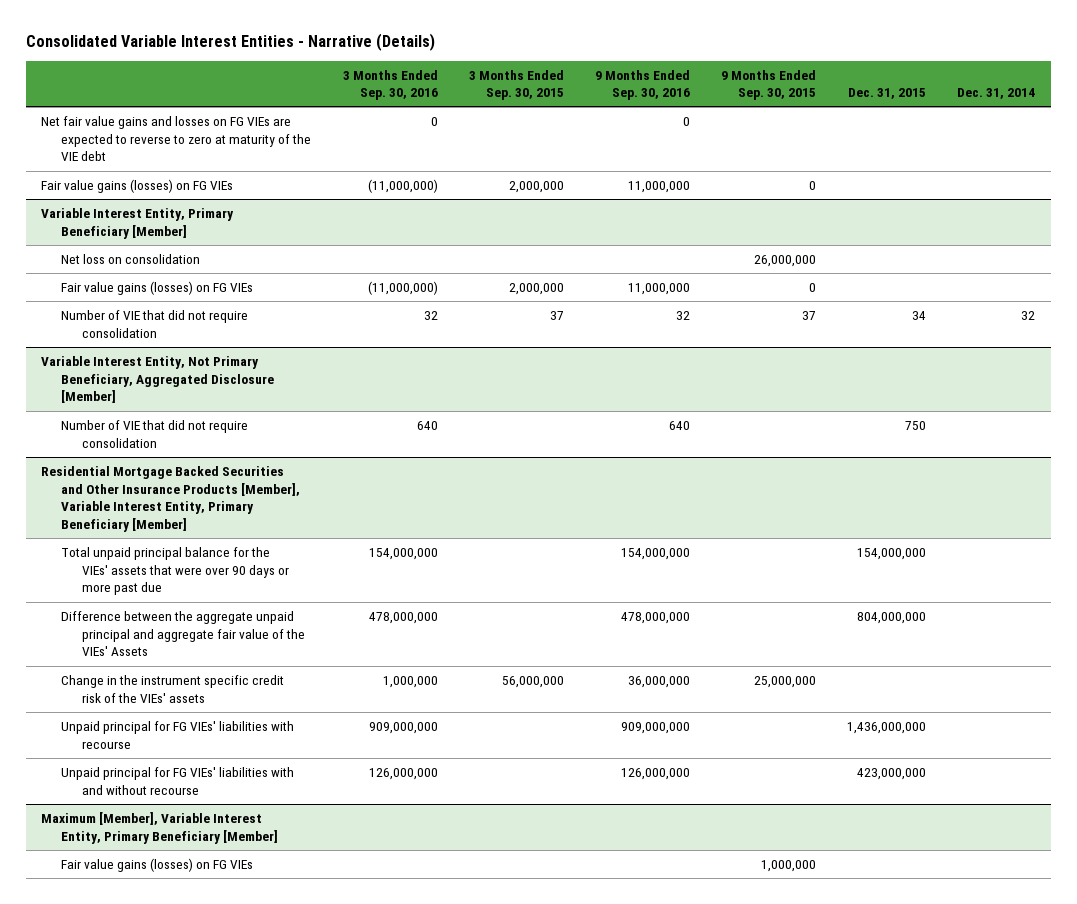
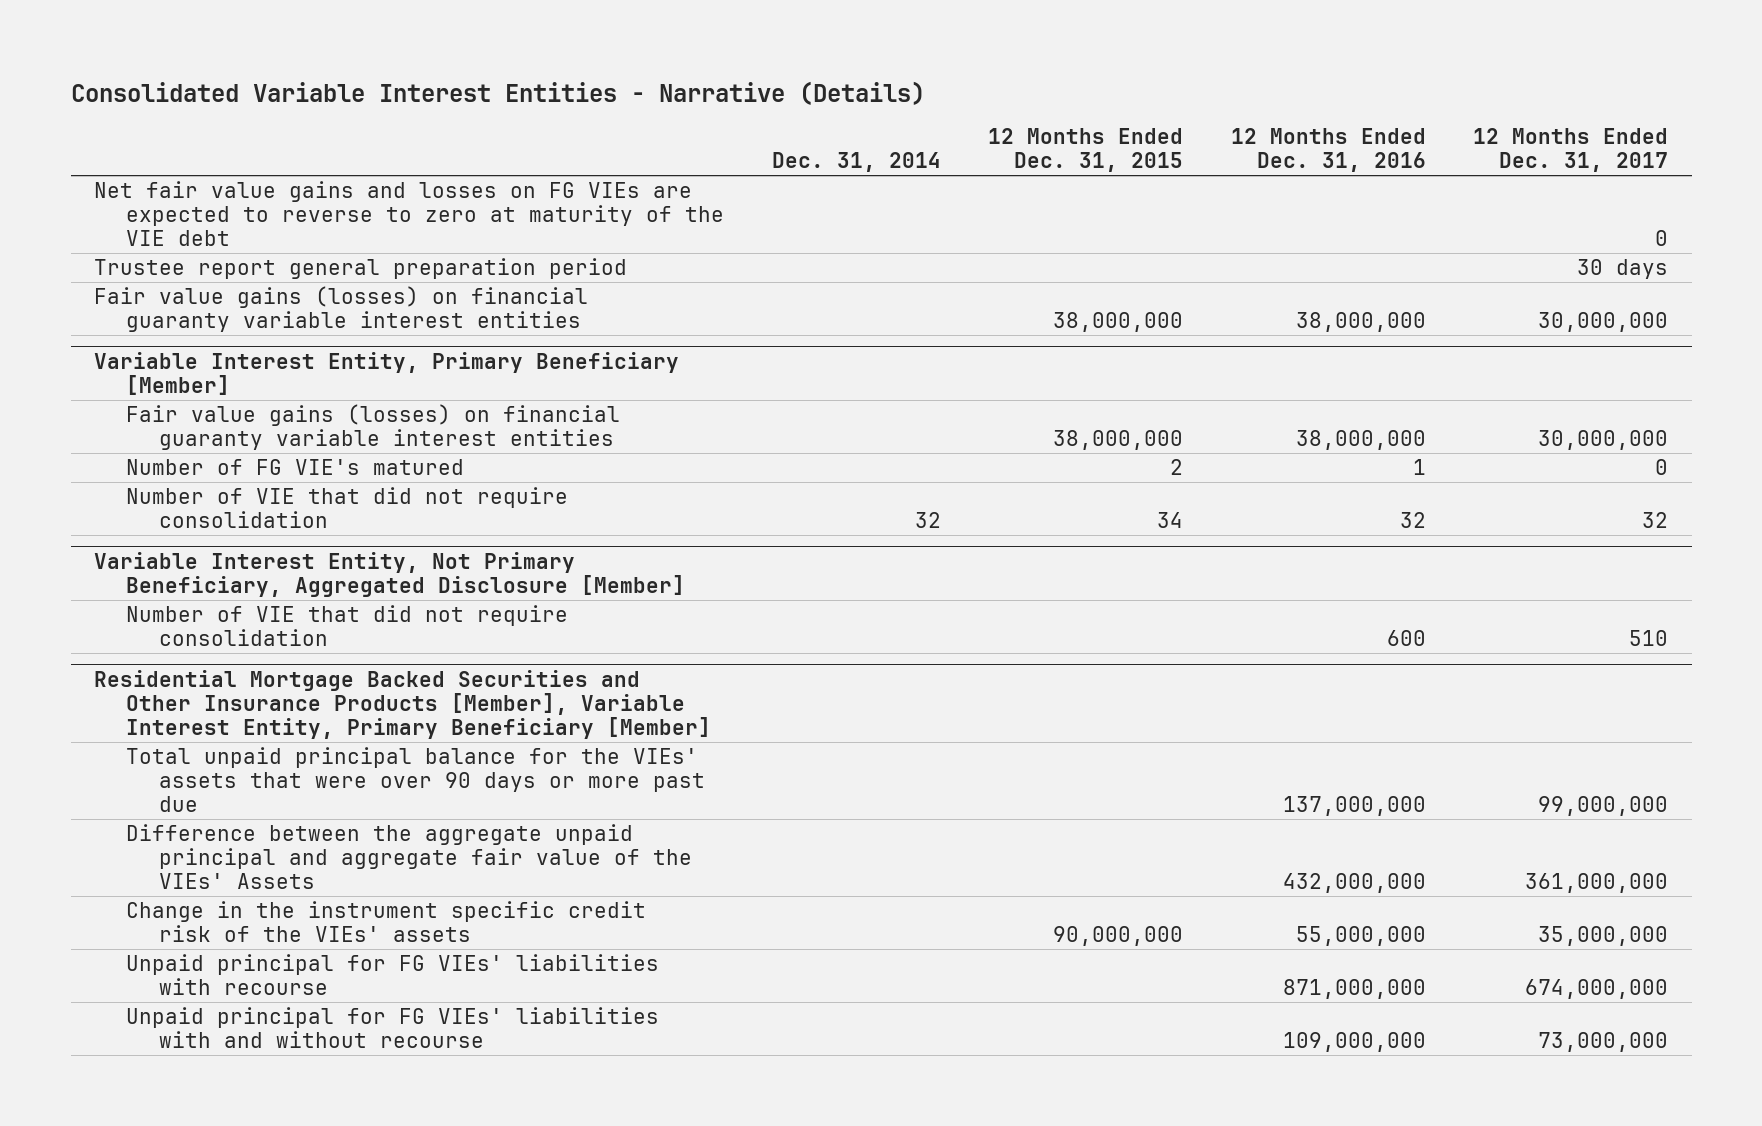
[342,69,438,101] 3 Months Ended Sep. 30, 2016 -> none
[468,69,564,101] 3 Months Ended Sep. 30, 2015 -> none
[594,69,690,101] 9 Months Ended Sep. 30, 2016 -> none
[721,69,817,101] 9 Months Ended Sep. 30, 2015 -> none
[848,88,927,100] Dec. 31, 2015 -> none
none -> [988,128,1184,173] 12 Months Ended Dec. 31, 2015
none -> [1230,128,1426,173] 12 Months Ended Dec. 31, 2016
none -> [1472,128,1668,173] 12 Months Ended Dec. 31, 2017
none -> [94,257,628,279] Trustee report general preparation period
[41,178,234,193] Fair value gains (losses) on FG VIEs -> [94,285,589,332] Fair value gains (losses) on financial guaranty variable interest entities
[61,253,201,264] Net loss on consolidation -> none
[61,280,254,295] Fair value gains (losses) on FG VIEs -> [126,403,621,450] Fair value gains (losses) on financial guaranty variable interest entities
none -> [126,458,465,475] Number of FG VIE's matured
[41,811,279,844] Maximum [Member], Variable Interest Entity, Primary Beneficiary [Member] -> none
[61,857,254,872] Fair value gains (losses) on FG VIEs -> none

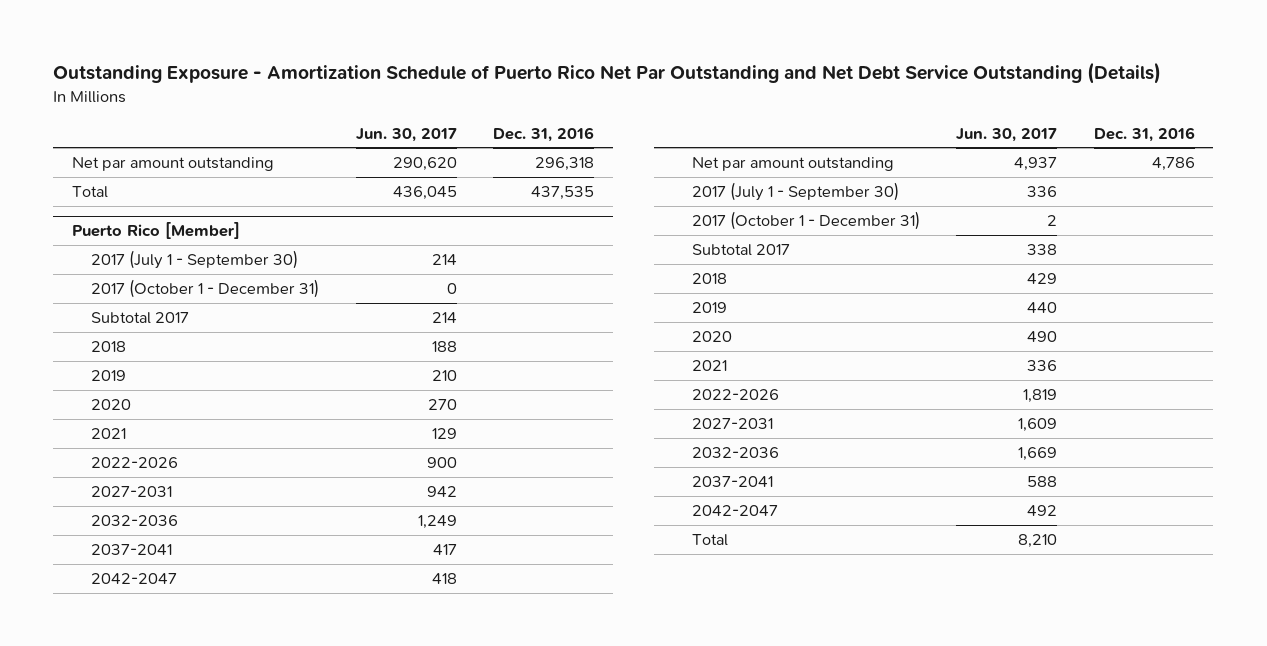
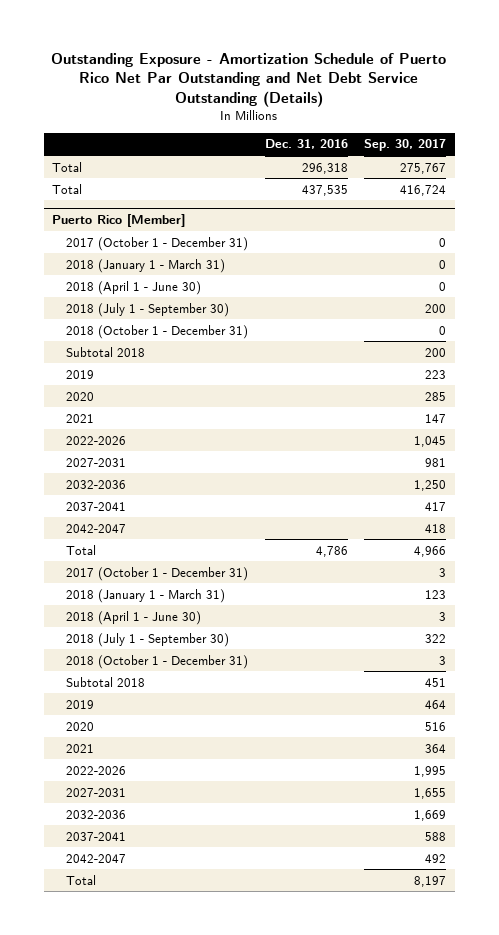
[355,127,457,142] Jun. 30, 2017 -> none
none -> [364,139,447,152] Sep. 30, 2017
[71,157,274,172] Net par amount outstanding -> [52,161,83,172] Total
[90,250,298,270] 2017 (July 1 - September 30) -> none
[90,312,189,325] Subtotal 2017 -> none
none -> [66,258,226,273] 2018 (January 1 - March 31)
none -> [66,280,202,295] 2018 (April 1 - June 30)
none -> [66,302,230,317] 2018 (July 1 - September 30)
none -> [66,324,249,339] 2018 (October 1 - December 31)
[90,341,126,353] 2018 -> [66,346,146,357] Subtotal 2018
[691,182,899,202] 2017 (July 1 - September 30) -> none
[691,157,894,172] Net par amount outstanding -> [66,544,97,555] Total
[691,244,790,257] Subtotal 2017 -> none
none -> [66,588,226,603] 2018 (January 1 - March 31)
none -> [66,610,202,625] 2018 (April 1 - June 30)
none -> [66,632,230,647] 2018 (July 1 - September 30)
none -> [66,654,249,669] 2018 (October 1 - December 31)
[691,273,727,285] 2018 -> [66,676,146,687] Subtotal 2018

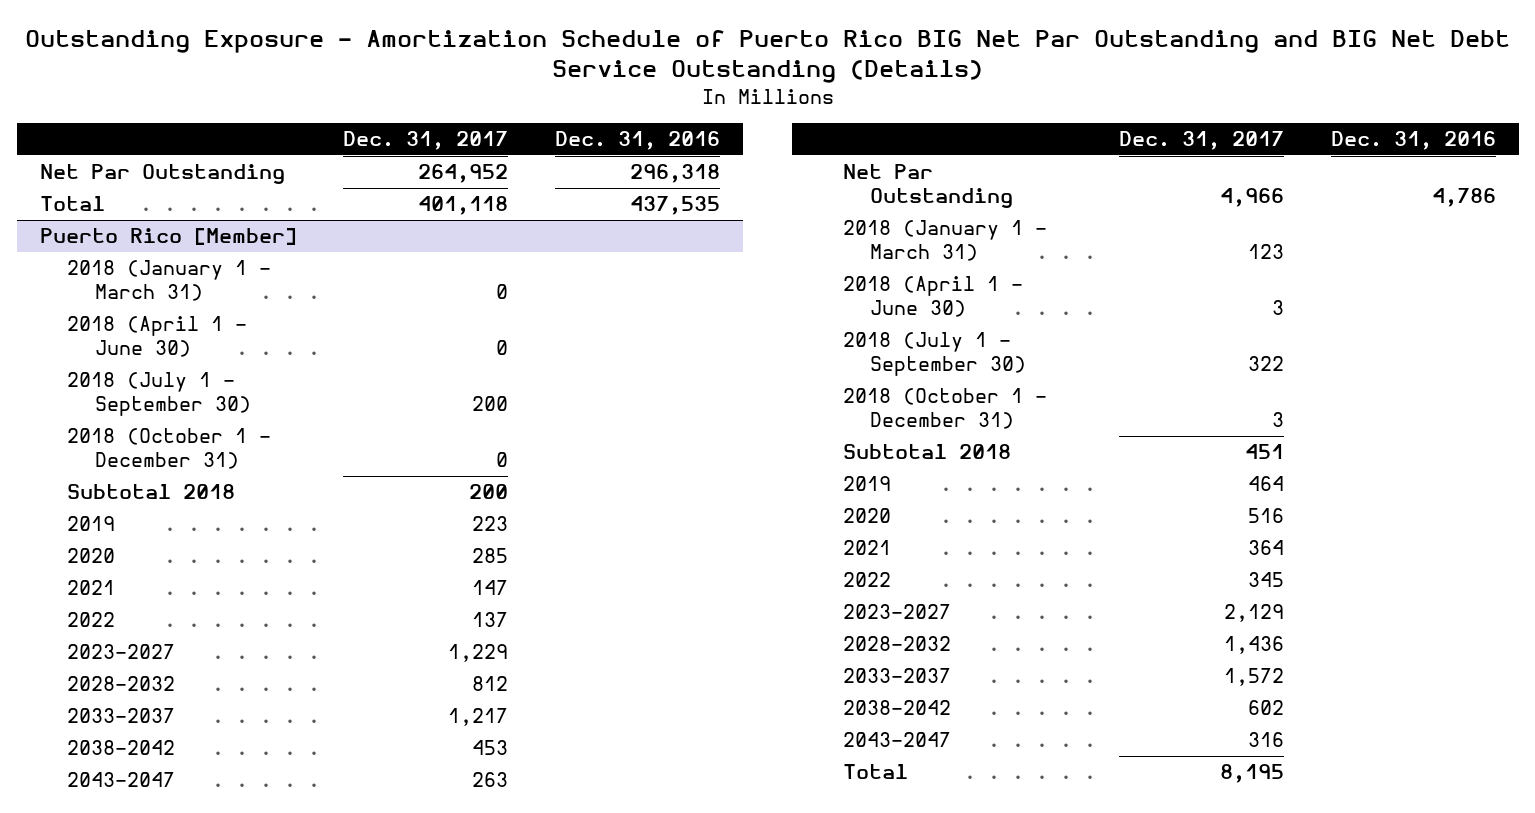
[51,52,447,107] Outstanding Exposure - Amortization Schedule of Puerto Rico Net Par Outstanding and Net Debt Service Outstanding (Details) -> [24,29,1510,84] Outstanding Exposure - Amortization Schedule of Puerto Rico BIG Net Par Outstanding and BIG Net Debt Service Outstanding (Details)
[364,139,447,152] Sep. 30, 2017 -> none
none -> [343,131,509,151] Dec. 31, 2017
[52,161,83,172] Total -> [39,164,285,185] Net Par Outstanding
[66,236,249,251] 2017 (October 1 - December 31) -> none
[66,523,127,533] 2042-2047 -> none
[66,566,249,581] 2017 (October 1 - December 31) -> none
none -> [67,612,116,628] 2022
[66,435,127,445] 2022-2026 -> [67,644,176,660] 2023-2027
[66,457,127,467] 2027-2031 -> [67,676,176,692] 2028-2032
[66,479,127,489] 2032-2036 -> [67,708,176,724] 2033-2037
[66,501,127,511] 2037-2041 -> [67,740,176,756] 2038-2042
none -> [67,772,176,788] 2043-2047
[66,544,97,555] Total -> [842,164,1014,209] Net Par Outstanding
[66,853,127,863] 2042-2047 -> none
none -> [842,572,891,588] 2022
[66,765,127,775] 2022-2026 -> [842,604,951,620] 2023-2027
[66,787,127,797] 2027-2031 -> [842,636,951,652] 2028-2032
[66,809,127,819] 2032-2036 -> [842,668,951,684] 2033-2037
[66,831,127,841] 2037-2041 -> [842,700,951,716] 2038-2042
none -> [842,732,951,748] 2043-2047

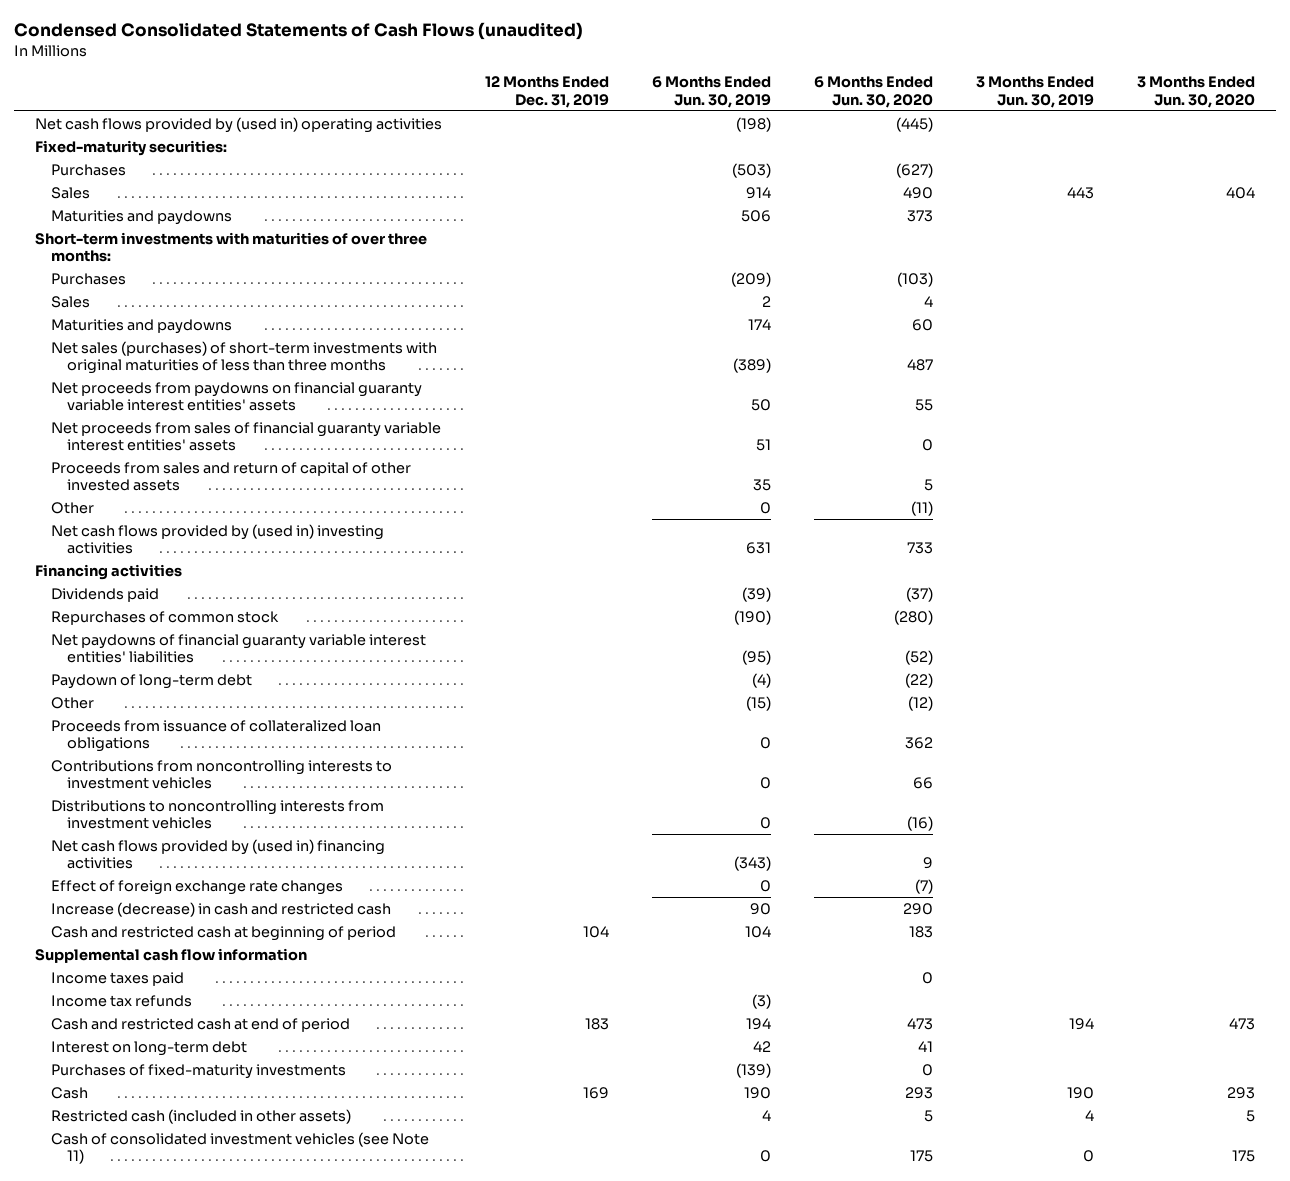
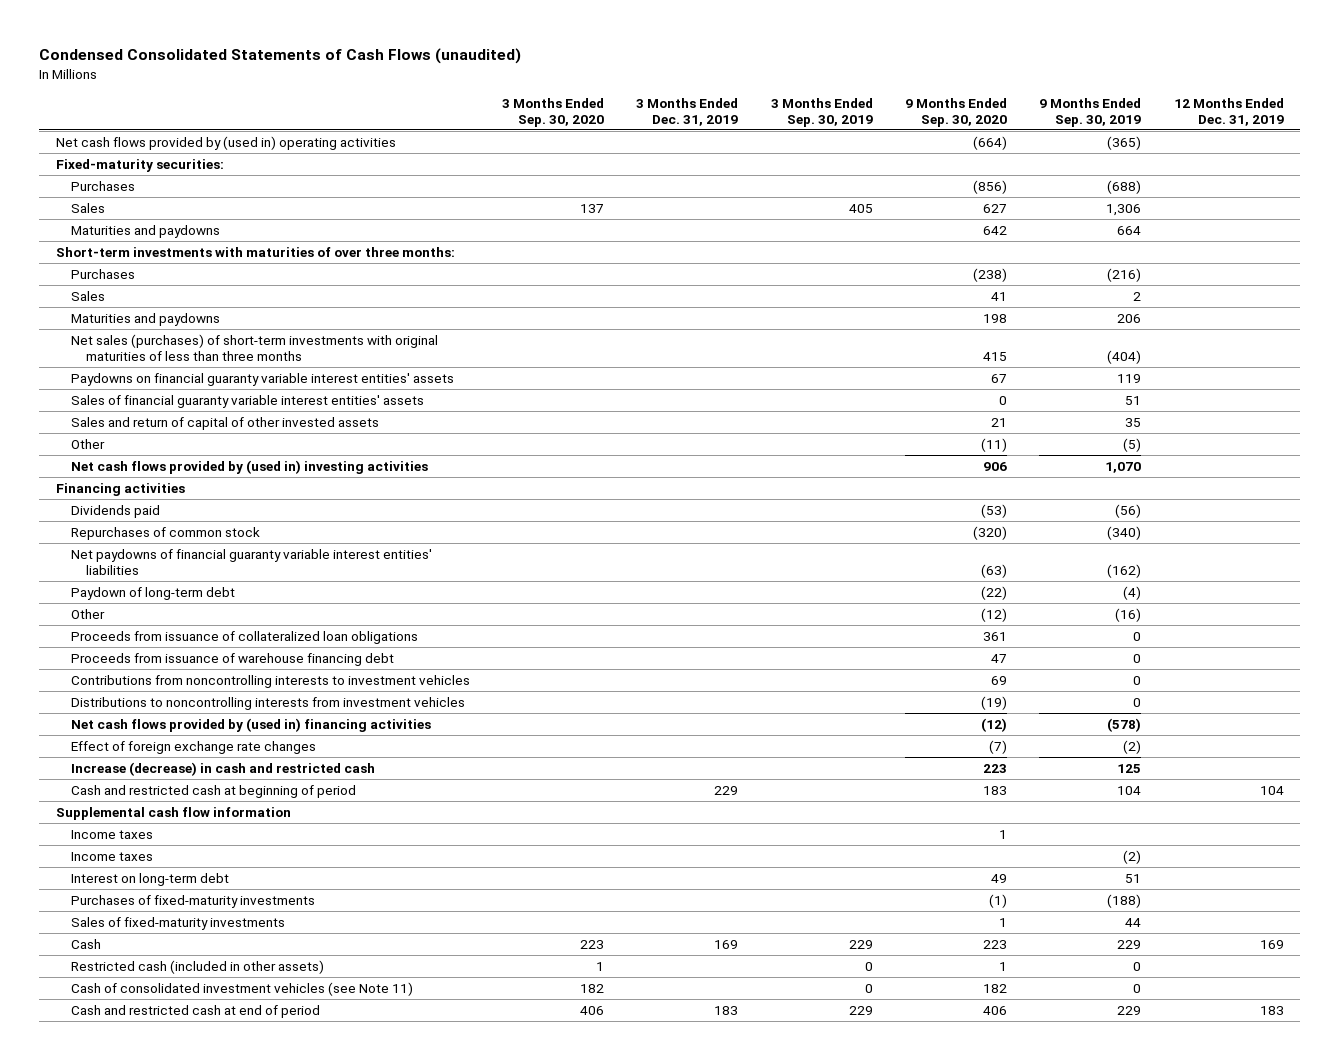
[651,76,771,108] 6 Months Ended Jun. 30, 2019 -> none
[813,76,933,108] 6 Months Ended Jun. 30, 2020 -> none
[975,76,1094,108] 3 Months Ended Jun. 30, 2019 -> none
[1136,76,1255,108] 3 Months Ended Jun. 30, 2020 -> none
none -> [502,97,605,127] 3 Months Ended Sep. 30, 2020
none -> [636,97,739,126] 3 Months Ended Dec. 31, 2019
none -> [770,97,873,127] 3 Months Ended Sep. 30, 2019
none -> [905,97,1008,127] 9 Months Ended Sep. 30, 2020
none -> [1039,97,1142,127] 9 Months Ended Sep. 30, 2019
[51,381,423,411] Net proceeds from paydowns on financial guaranty variable interest entities' assets -> [70,372,454,386] Paydowns on financial guaranty variable interest entities' assets
[51,421,442,451] Net proceeds from sales of financial guaranty variable interest entities' assets -> [70,394,424,408] Sales of financial guaranty variable interest entities' assets
[51,461,412,491] Proceeds from sales and return of capital of other invested assets -> [70,416,379,430] Sales and return of capital of other invested assets
none -> [70,652,394,666] Proceeds from issuance of warehouse financing debt
[51,971,185,986] Income taxes paid -> [70,829,153,839] Income taxes
[51,994,193,1007] Income tax refunds -> [70,851,153,861] Income taxes
none -> [70,916,285,930] Sales of fixed-maturity investments
[51,1017,351,1032] Cash and restricted cash at end of period -> [70,1004,320,1018] Cash and restricted cash at end of period

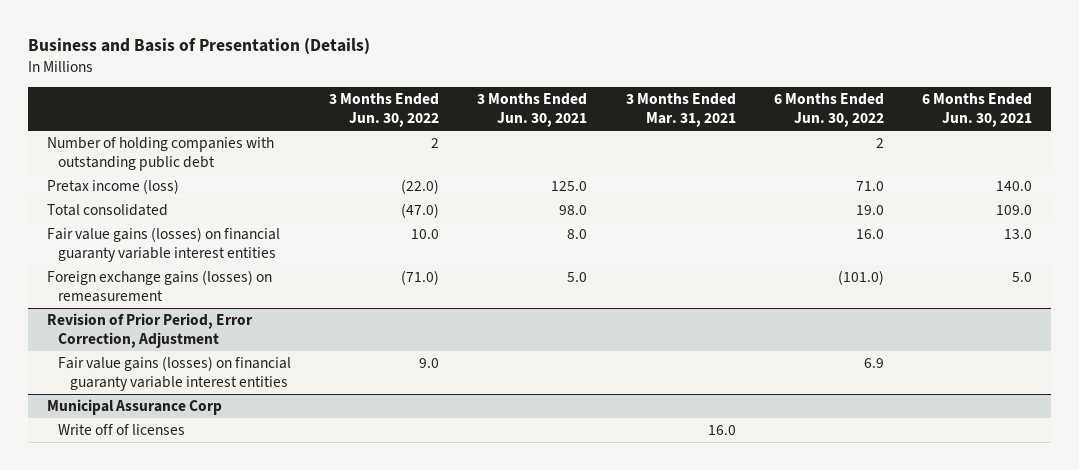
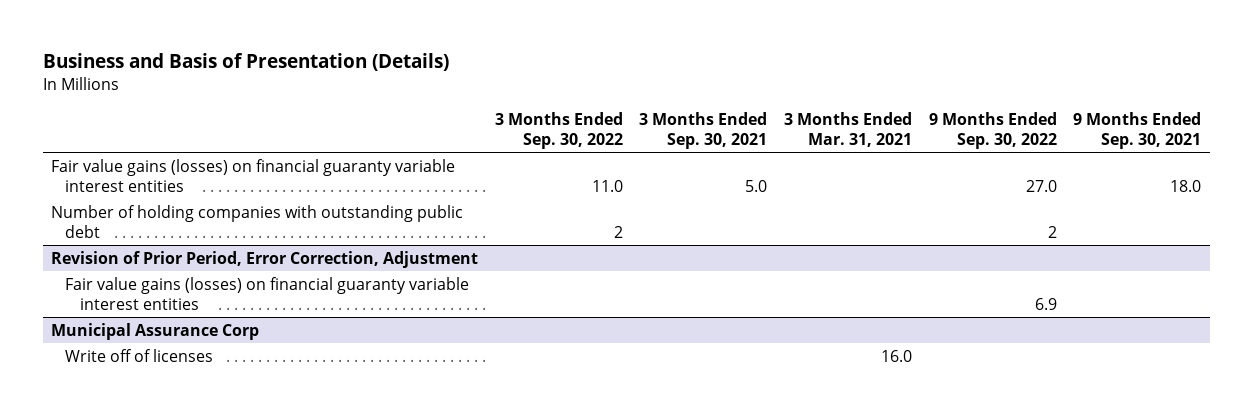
[329,93,440,127] 3 Months Ended Jun. 30, 2022 -> none
[477,93,588,127] 3 Months Ended Jun. 30, 2021 -> none
[773,93,884,127] 6 Months Ended Jun. 30, 2022 -> none
[921,93,1032,127] 6 Months Ended Jun. 30, 2021 -> none
none -> [494,111,623,149] 3 Months Ended Sep. 30, 2022
none -> [639,111,768,149] 3 Months Ended Sep. 30, 2021
none -> [928,111,1057,149] 9 Months Ended Sep. 30, 2022
none -> [1073,111,1202,149] 9 Months Ended Sep. 30, 2021
[46,179,179,195] Pretax income (loss) -> none
[46,204,168,217] Total consolidated -> none
[46,270,272,302] Foreign exchange gains (losses) on remeasurement -> none
[46,137,274,171] Number of holding companies with outstanding public debt -> [51,204,464,239] Number of holding companies with outstanding public debt

